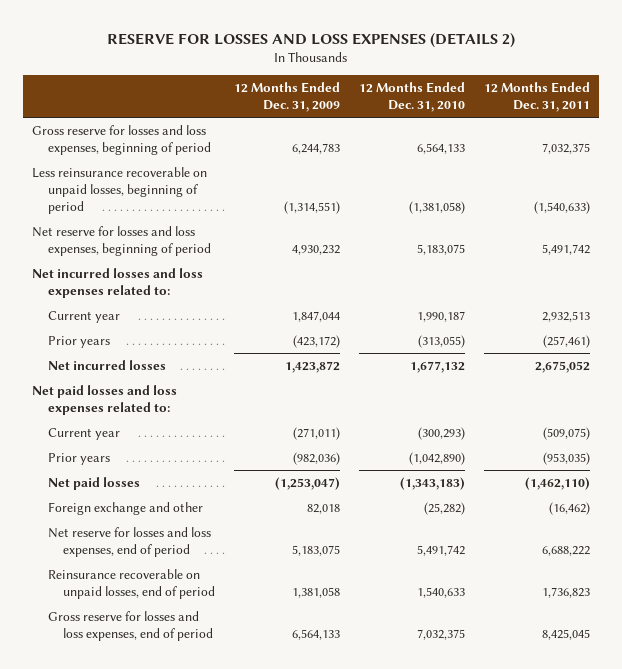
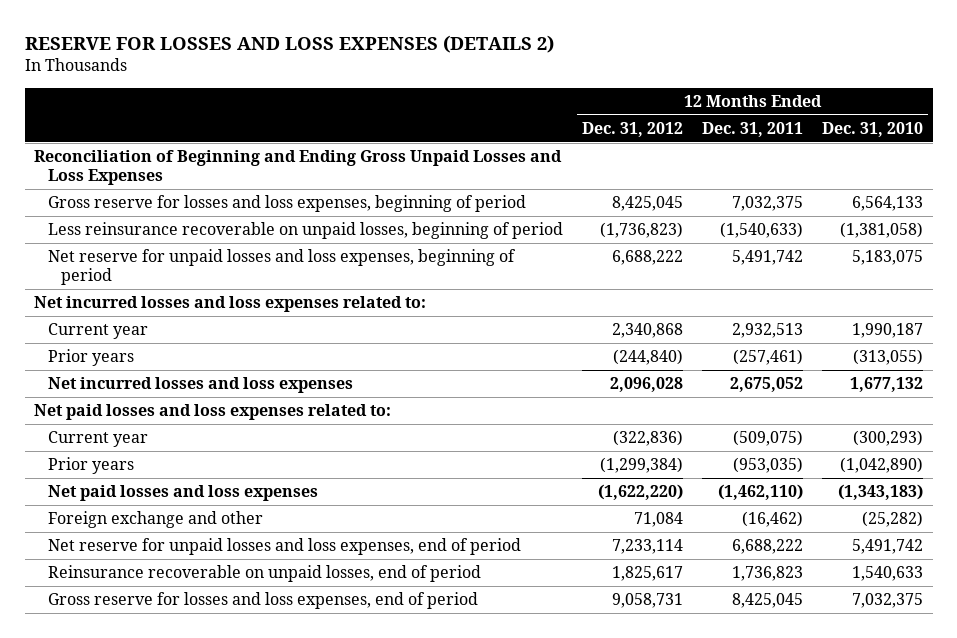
[234,81,341,113] 12 Months Ended Dec. 31, 2009 -> none
none -> [581,122,683,138] Dec. 31, 2012
none -> [34,150,563,186] Reconciliation of Beginning and Ending Gross Unpaid Losses and Loss Expenses
[32,225,211,257] Net reserve for losses and loss expenses, beginning of period -> [47,249,516,286] Net reserve for unpaid losses and loss expenses, beginning of period
[47,359,166,370] Net incurred losses -> [47,377,353,394] Net incurred losses and loss expenses
[47,476,140,490] Net paid losses -> [47,485,318,502] Net paid losses and loss expenses
[47,526,211,558] Net reserve for losses and loss expenses, end of period -> [47,538,521,556] Net reserve for unpaid losses and loss expenses, end of period

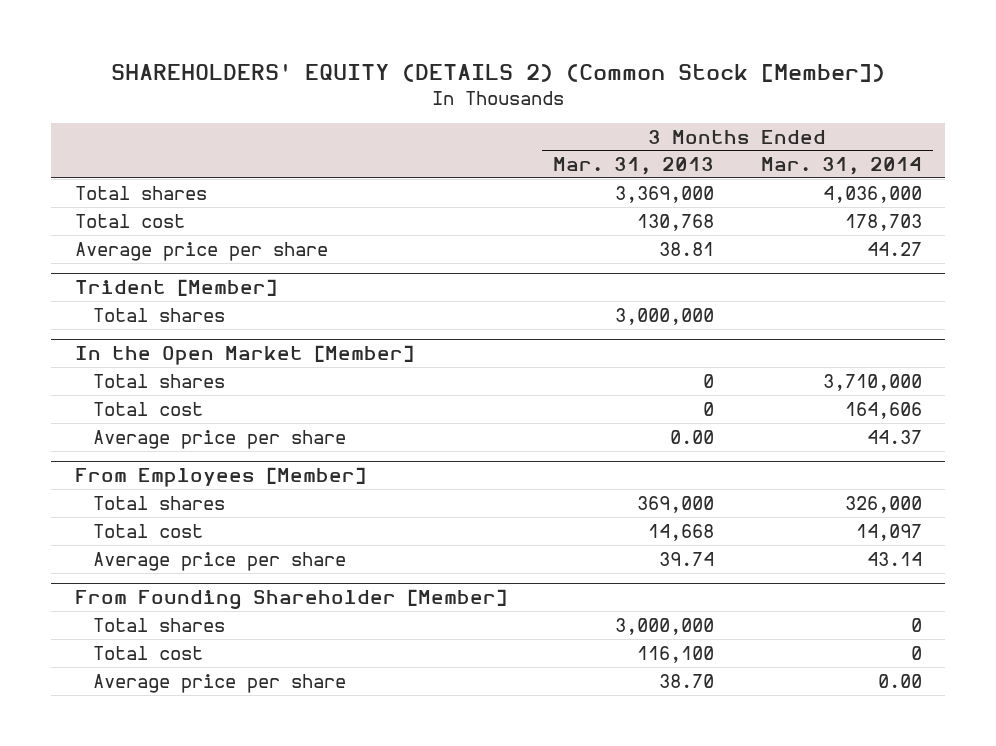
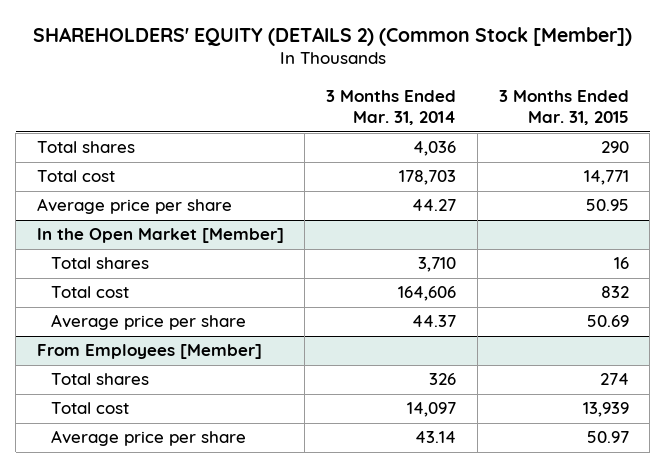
[553,157,715,176] Mar. 31, 2013 -> none
none -> [498,89,629,126] 3 Months Ended Mar. 31, 2015
[822,185,922,203] 4,036,000 -> [413,141,457,157] 4,036
[74,279,277,297] Trident [Member] -> none
[93,307,226,322] Total shares -> none
[822,373,922,391] 3,710,000 -> [418,257,457,273] 3,710
[844,495,922,513] 326,000 -> [429,373,457,386] 326
[74,589,507,610] From Founding Shareholder [Member] -> none
[93,617,226,632] Total shares -> none
[93,645,204,660] Total cost -> none
[93,673,347,693] Average price per share -> none

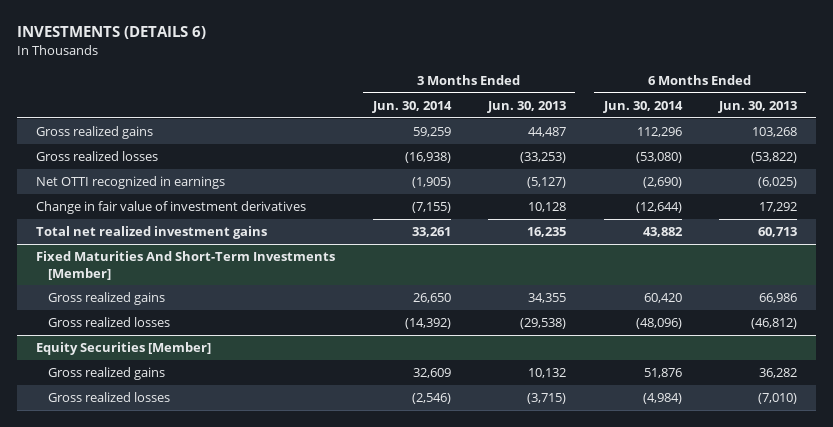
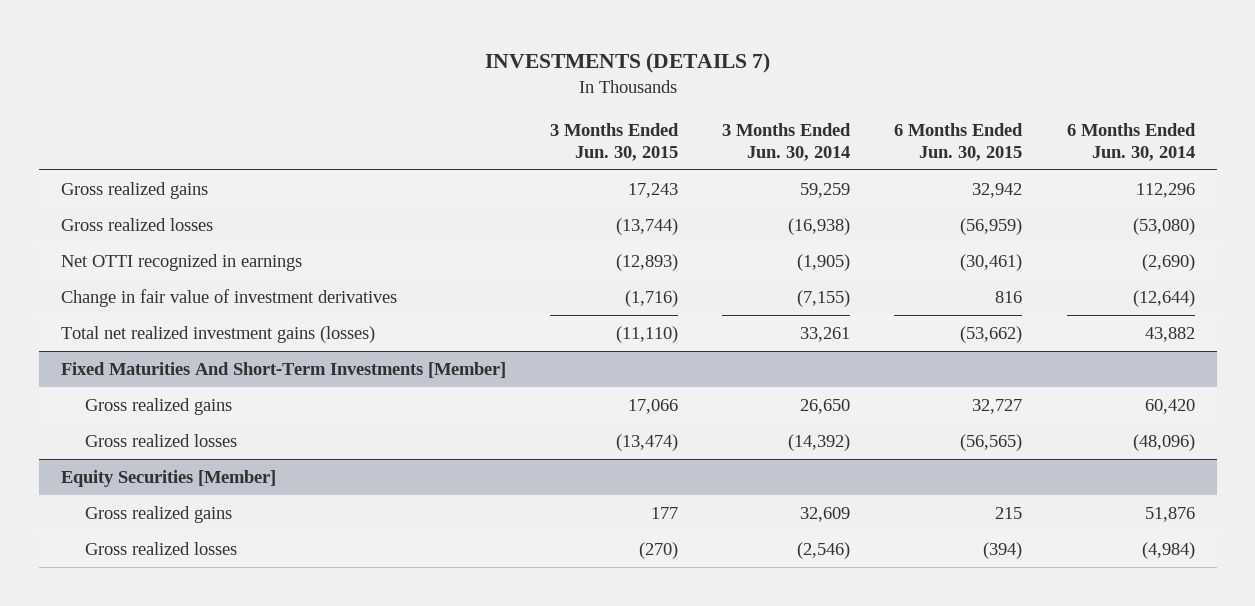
[17,26,207,40] INVESTMENTS (DETAILS 6) -> [484,52,770,73] INVESTMENTS (DETAILS 7)
[487,100,567,113] Jun. 30, 2013 -> none
[717,100,797,113] Jun. 30, 2013 -> none
none -> [549,122,679,161] 3 Months Ended Jun. 30, 2015
none -> [894,122,1024,161] 6 Months Ended Jun. 30, 2015
[36,226,268,240] Total net realized investment gains -> [60,326,375,344] Total net realized investment gains (losses)

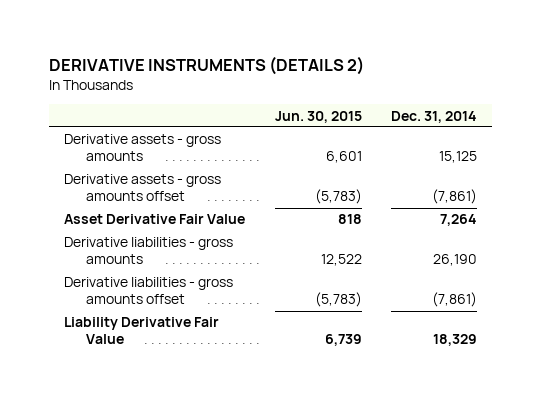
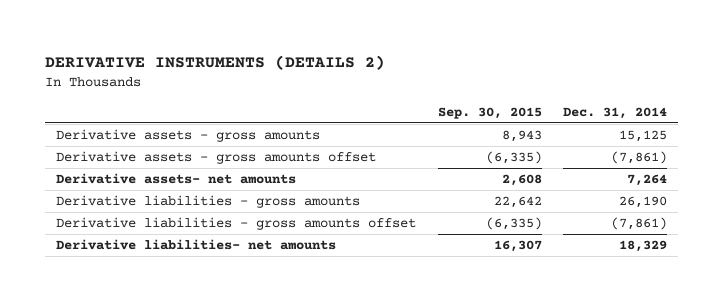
[274,110,362,123] Jun. 30, 2015 -> none
none -> [437,106,542,119] Sep. 30, 2015
[63,214,245,225] Asset Derivative Fair Value -> [55,173,296,185] Derivative assets- net amounts
[63,317,219,345] Liability Derivative Fair Value -> [55,239,336,251] Derivative liabilities- net amounts

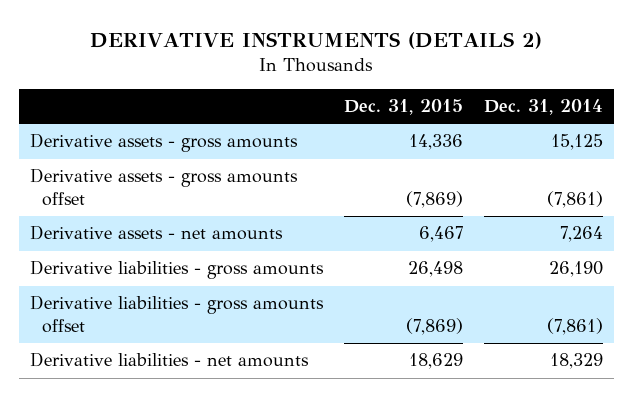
[437,106,542,119] Sep. 30, 2015 -> none
none -> [343,99,463,116] Dec. 31, 2015
[55,173,296,185] Derivative assets- net amounts -> [29,225,283,241] Derivative assets - net amounts
[55,239,336,251] Derivative liabilities- net amounts -> [29,352,309,368] Derivative liabilities - net amounts

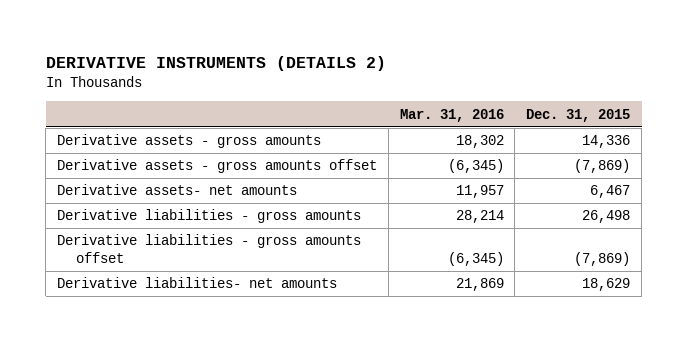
[484,99,604,116] Dec. 31, 2014 -> none
none -> [399,108,504,122] Mar. 31, 2016
[29,225,283,241] Derivative assets - net amounts -> [57,184,298,196] Derivative assets- net amounts
[29,352,309,368] Derivative liabilities - net amounts -> [57,277,338,289] Derivative liabilities- net amounts

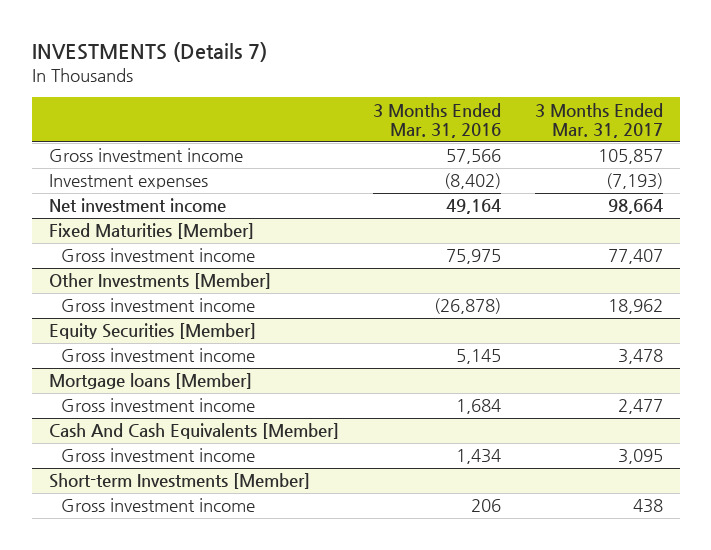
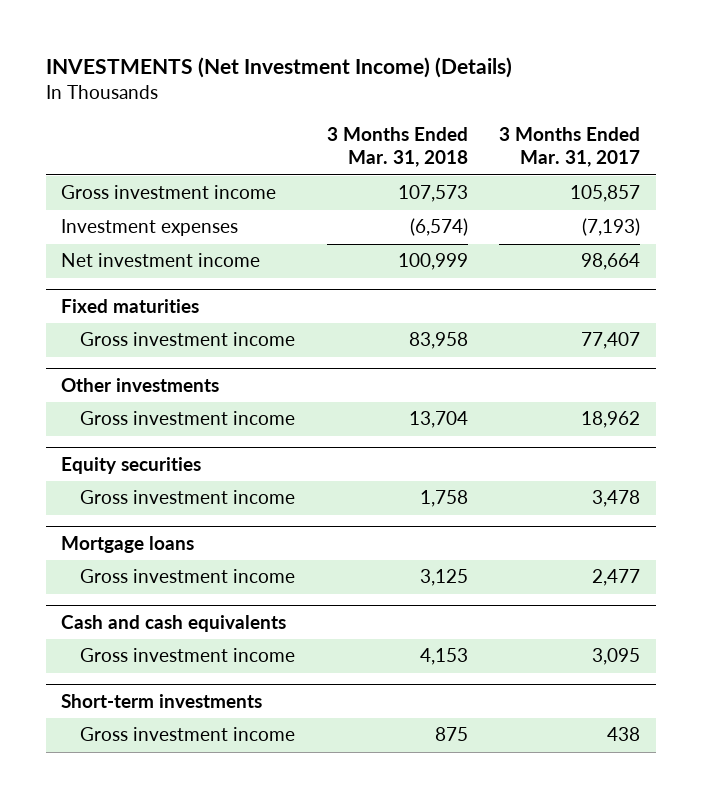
[31,41,267,62] INVESTMENTS (Details 7) -> [45,57,512,79] INVESTMENTS (Net Investment Income) (Details)
[372,102,501,139] 3 Months Ended Mar. 31, 2016 -> none
none -> [326,126,468,168] 3 Months Ended Mar. 31, 2018
[48,223,254,240] Fixed Maturities [Member] -> [61,299,200,314] Fixed maturities
[48,273,271,290] Other Investments [Member] -> [61,378,220,393] Other investments
[48,323,256,340] Equity Securities [Member] -> [61,457,202,475] Equity securities
[48,373,252,390] Mortgage loans [Member] -> [61,536,195,554] Mortgage loans
[48,423,339,440] Cash And Cash Equivalents [Member] -> [61,615,287,633] Cash and cash equivalents
[48,473,310,490] Short-term Investments [Member] -> [61,694,263,709] Short-term investments

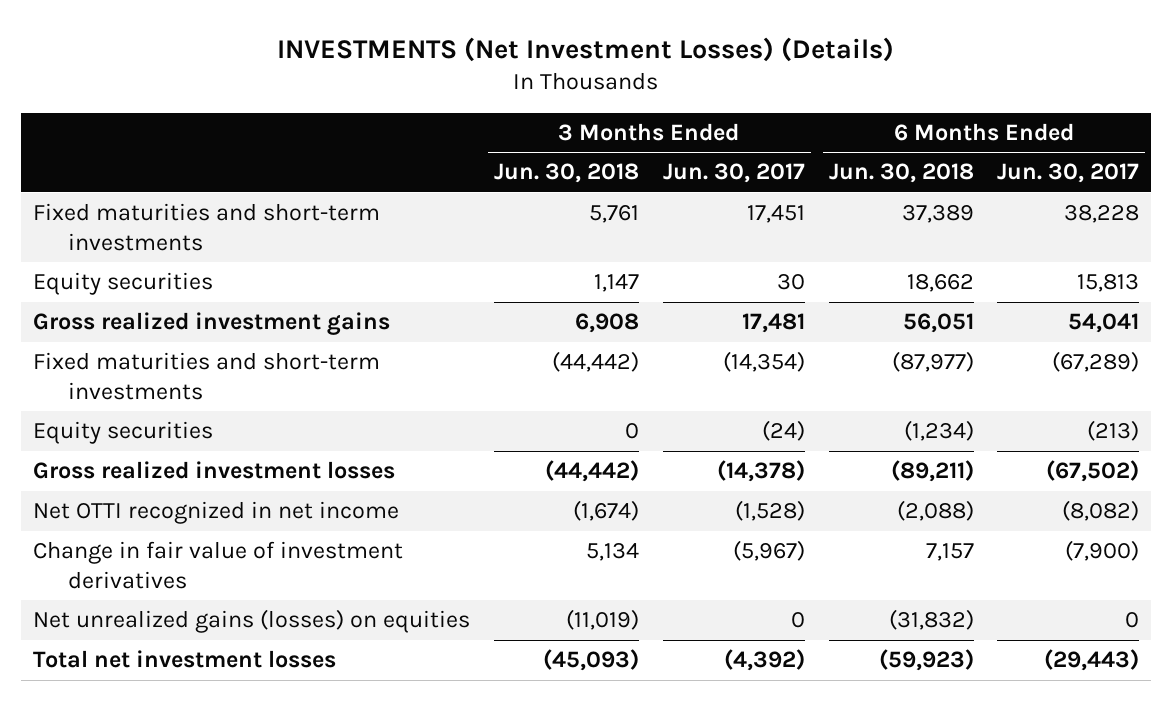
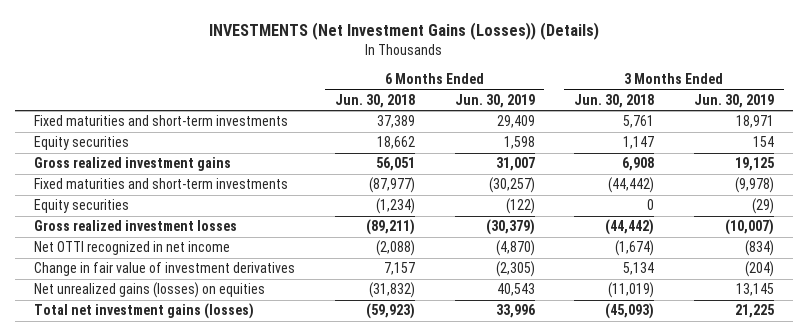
[277,36,895,62] INVESTMENTS (Net Investment Losses) (Details) -> [209,22,600,41] INVESTMENTS (Net Investment Gains (Losses)) (Details)
[662,163,805,184] Jun. 30, 2017 -> none
[997,163,1140,184] Jun. 30, 2017 -> none
none -> [454,93,535,108] Jun. 30, 2019
none -> [693,93,774,108] Jun. 30, 2019
[33,650,337,669] Total net investment losses -> [34,303,255,320] Total net investment gains (losses)

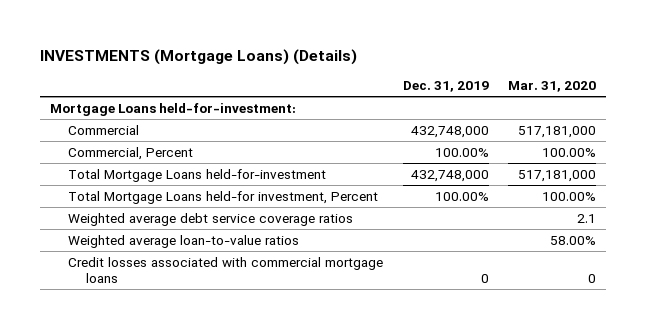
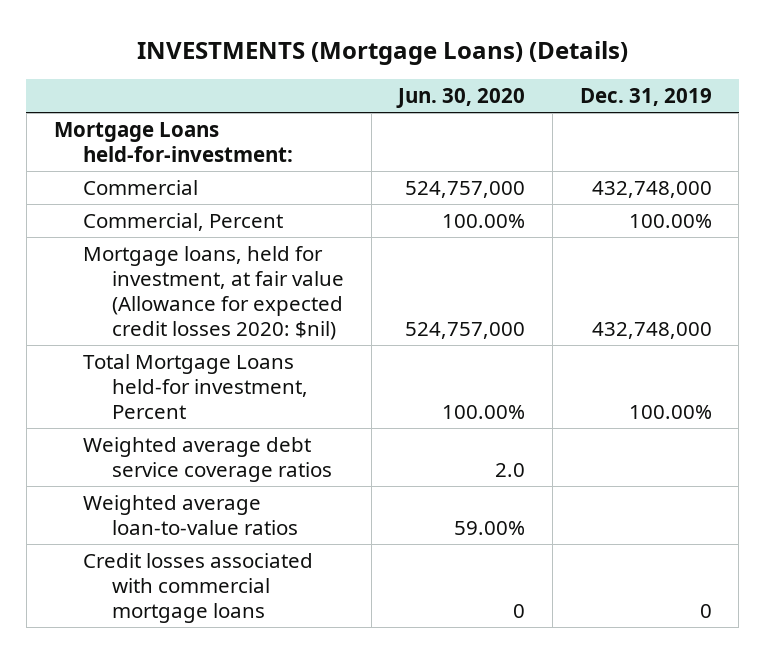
[508,81,597,93] Mar. 31, 2020 -> none
none -> [396,88,526,109] Jun. 30, 2020
[68,168,327,182] Total Mortgage Loans held-for-investment -> [82,245,345,341] Mortgage loans, held for investment, at fair value (Allowance for expected credit losses 2020: $nil)

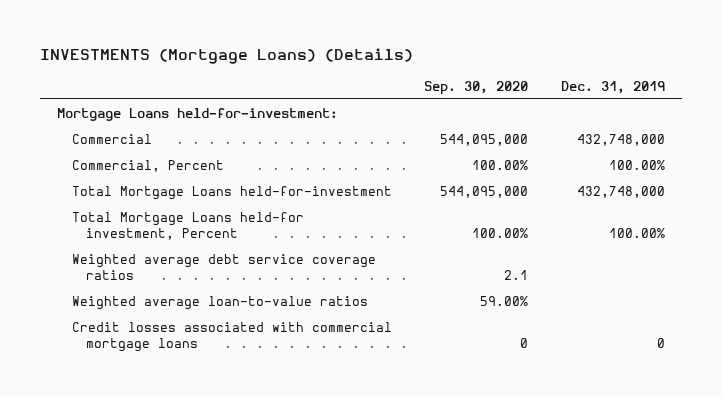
[396,88,526,109] Jun. 30, 2020 -> none
none -> [424,80,529,95] Sep. 30, 2020
[82,245,345,341] Mortgage loans, held for investment, at fair value (Allowance for expected credit losses 2020: $nil) -> [71,185,392,200] Total Mortgage Loans held-for-investment

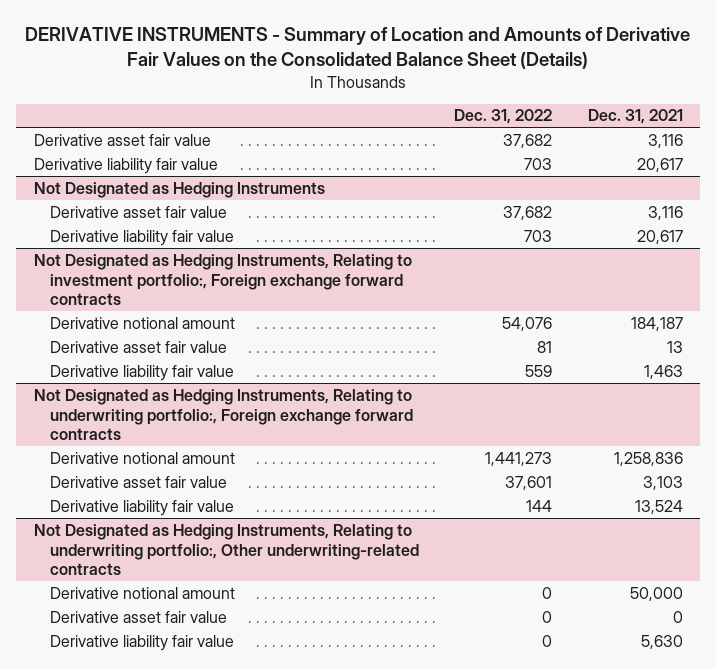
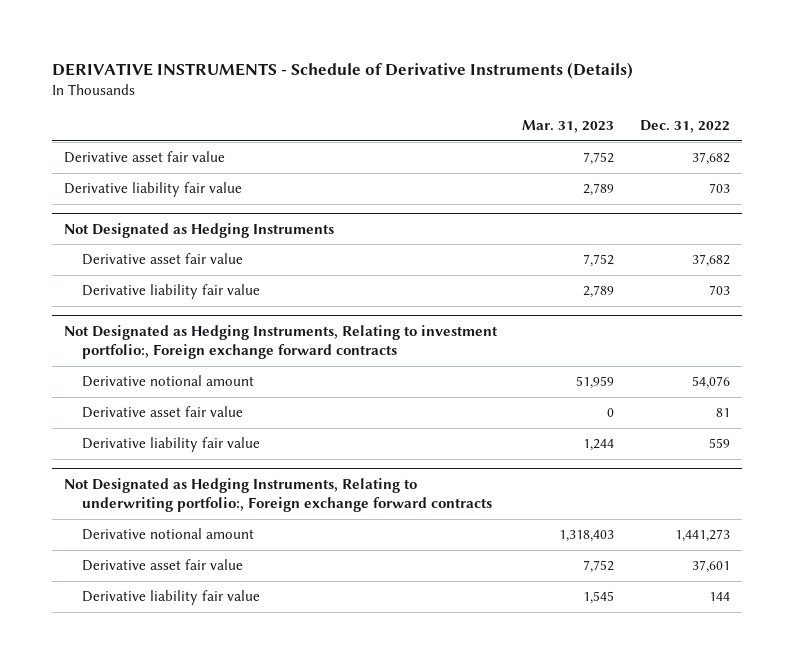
[25,26,691,69] DERIVATIVE INSTRUMENTS - Summary of Location and Amounts of Derivative Fair Values on the Consolidated Balance Sheet (Details) -> [51,61,633,79] DERIVATIVE INSTRUMENTS - Schedule of Derivative Instruments (Details)
[587,109,683,125] Dec. 31, 2021 -> none
none -> [522,120,615,134] Mar. 31, 2023
[33,523,419,576] Not Designated as Hedging Instruments, Relating to underwriting portfolio:, Other underwriting-related contracts -> none
[49,586,235,599] Derivative notional amount -> none
[49,610,227,623] Derivative asset fair value -> none
[49,634,234,651] Derivative liability fair value -> none

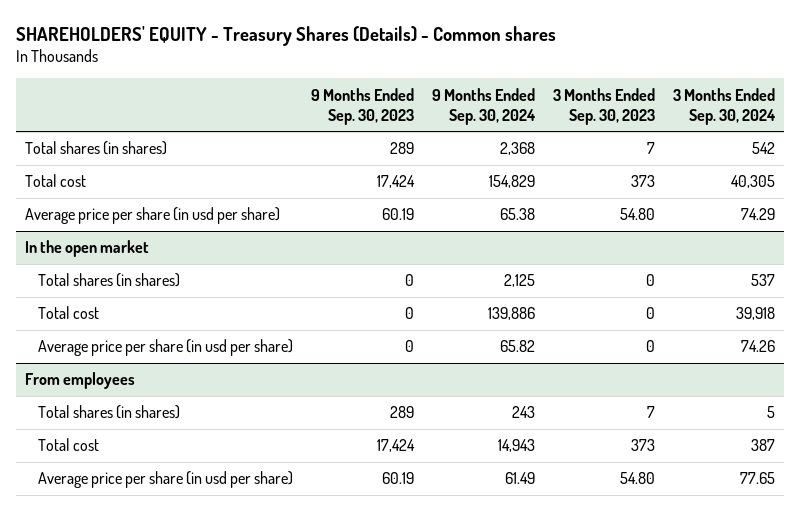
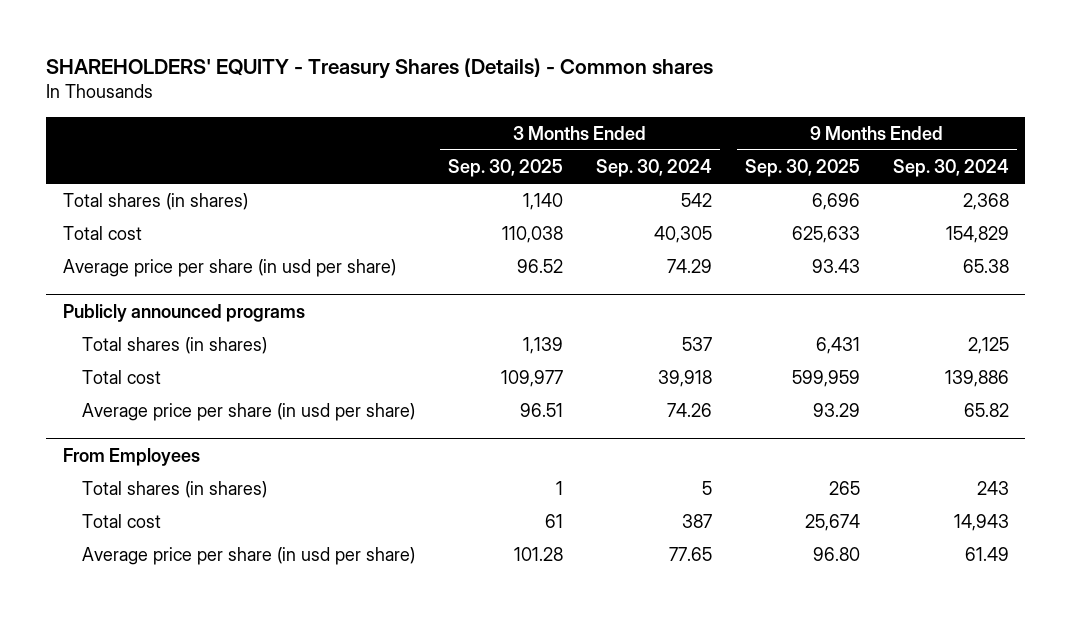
[311,87,415,125] 9 Months Ended Sep. 30, 2023 -> none
[552,87,655,125] 3 Months Ended Sep. 30, 2023 -> none
none -> [447,159,563,178] Sep. 30, 2025
none -> [744,159,860,178] Sep. 30, 2025
[24,240,149,258] In the open market -> [62,303,305,322] Publicly announced programs
[24,372,135,390] From employees -> [62,447,200,466] From Employees

